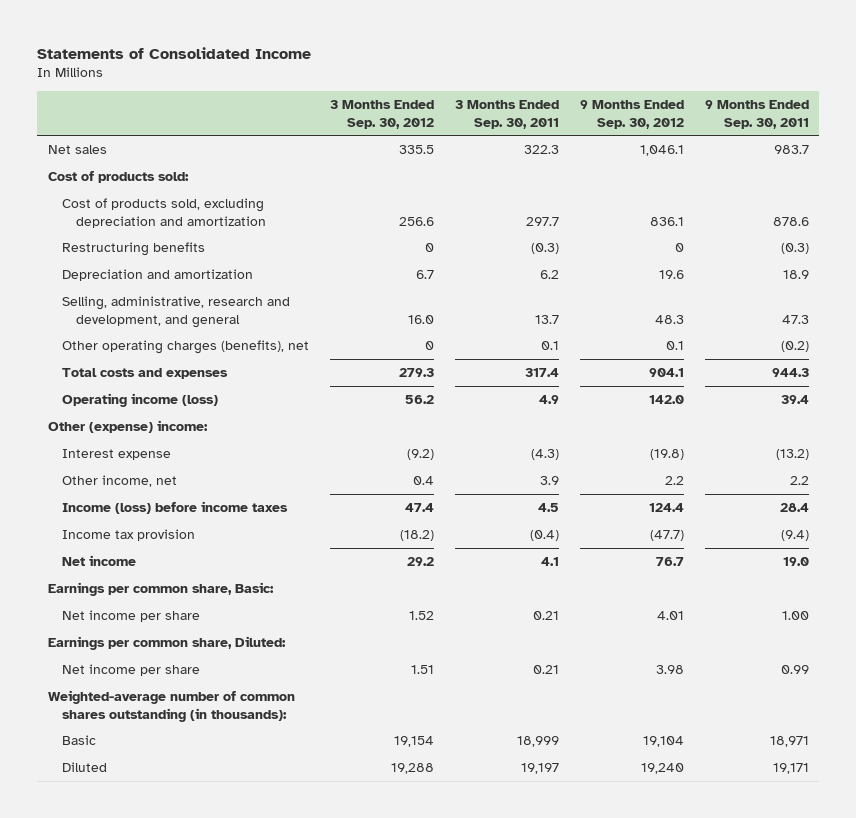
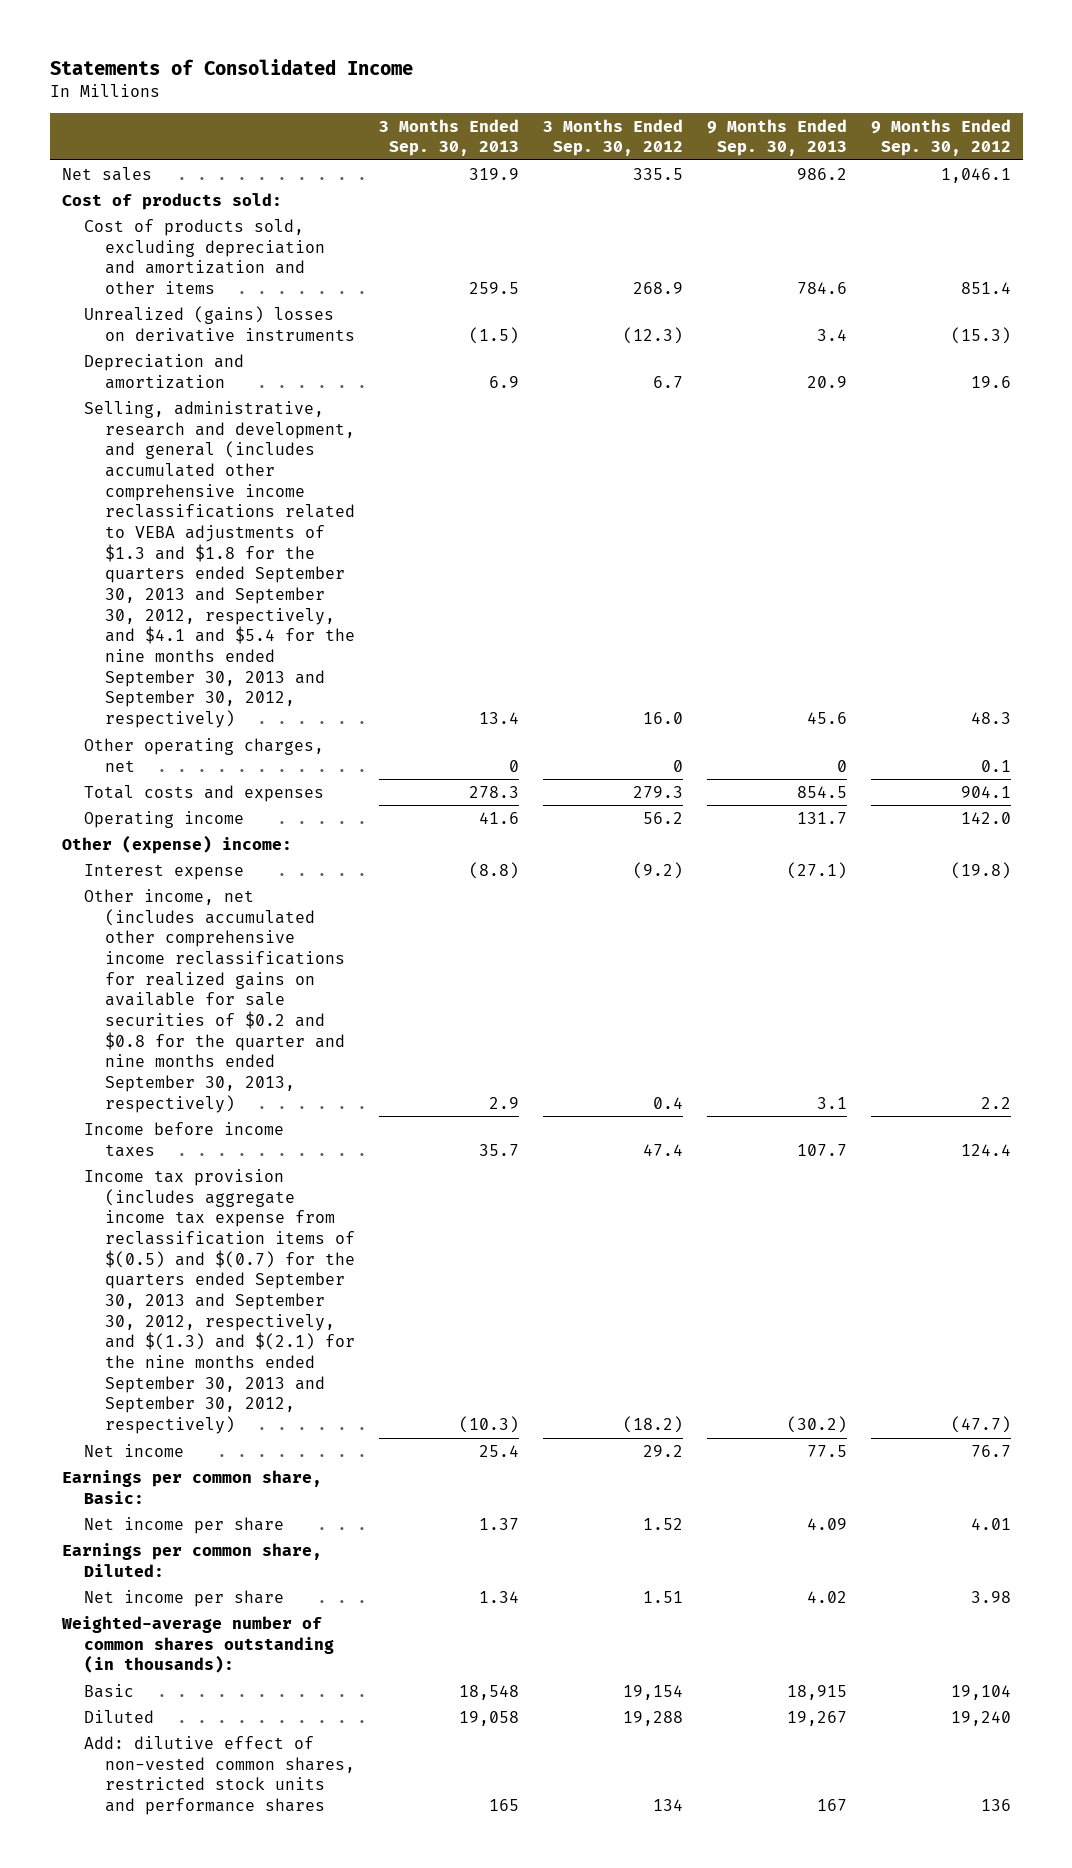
[454,99,559,129] 3 Months Ended Sep. 30, 2011 -> none
[704,99,809,129] 9 Months Ended Sep. 30, 2011 -> none
none -> [379,118,520,157] 3 Months Ended Sep. 30, 2013
none -> [706,118,847,157] 9 Months Ended Sep. 30, 2013
[61,242,205,257] Restructuring benefits -> none
[61,198,266,228] Cost of products sold, excluding depreciation and amortization -> [83,218,326,294] Cost of products sold, excluding depreciation and amortization and other items
[398,216,434,226] 256.6 -> [632,281,683,294] 268.9
[649,216,684,226] 836.1 -> [960,281,1011,294] 851.4
none -> [83,305,356,342] Unrealized (gains) losses on derivative instruments
[61,296,290,328] Selling, administrative, research and development, and general -> [83,400,356,728] Selling, administrative, research and development, and general (includes accumulated other comprehensive income reclassifications related to VEBA adjustments of $1.3 and $1.8 for the quarters ended September 30, 2013 and September 30, 2012, respectively, and $4.1 and $5.4 for the nine months ended September 30, 2013 and September 30, 2012, respectively)
[61,340,309,355] Other operating charges (benefits), net -> [83,737,324,772] Other operating charges, net
[61,393,218,408] Operating income (loss) -> [83,810,244,828] Operating income
[61,475,177,488] Other income, net -> [83,888,346,1113] Other income, net (includes accumulated other comprehensive income reclassifications for realized gains on available for sale securities of $0.2 and $0.8 for the quarter and nine months ended September 30, 2013, respectively)
[61,501,288,515] Income (loss) before income taxes -> [83,1121,284,1157] Income before income taxes
[61,529,195,542] Income tax provision -> [83,1168,356,1434] Income tax provision (includes aggregate income tax expense from reclassification items of $(0.5) and $(0.7) for the quarters ended September 30, 2013 and September 30, 2012, respectively, and $(1.3) and $(2.1) for the nine months ended September 30, 2013 and September 30, 2012, respectively)
none -> [83,1735,356,1815] Add: dilutive effect of non-vested common shares, restricted stock units and performance shares

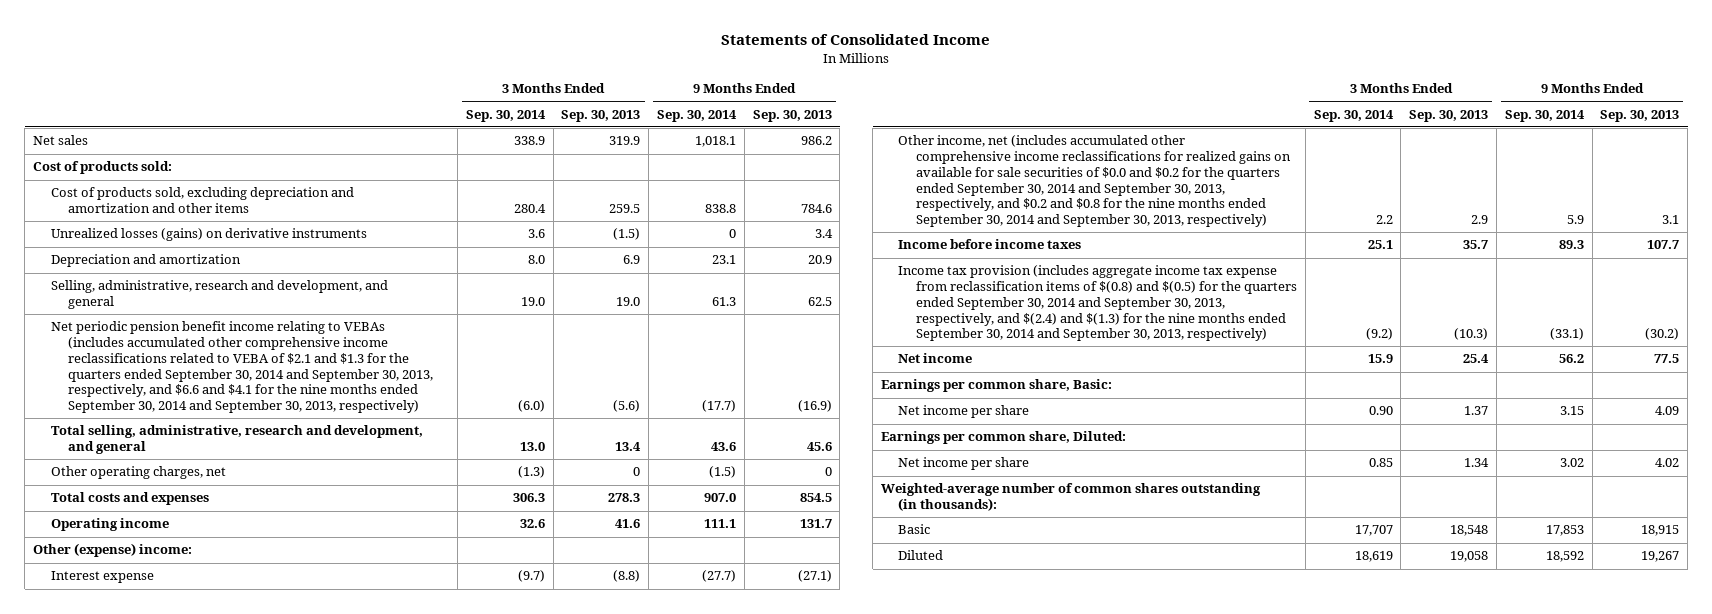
[542,118,683,157] 3 Months Ended Sep. 30, 2012 -> none
[870,118,1011,157] 9 Months Ended Sep. 30, 2012 -> none
none -> [465,109,546,122] Sep. 30, 2014
none -> [657,109,738,122] Sep. 30, 2014
[83,305,356,342] Unrealized (gains) losses on derivative instruments -> [50,228,367,242] Unrealized losses (gains) on derivative instruments
none -> [50,280,388,310] Selling, administrative, research and development, and general
none -> [50,321,434,413] Net periodic pension benefit income relating to VEBAs (includes accumulated other comprehensive income reclassifications related to VEBA of $2.1 and $1.3 for the quarters ended September 30, 2014 and September 30, 2013, respectively, and $6.6 and $4.1 for the nine months ended September 30, 2014 and September 30, 2013, respectively)
[83,400,356,728] Selling, administrative, research and development, and general (includes accumulated other comprehensive income reclassifications related to VEBA adjustments of $1.3 and $1.8 for the quarters ended September 30, 2013 and September 30, 2012, respectively, and $4.1 and $5.4 for the nine months ended September 30, 2013 and September 30, 2012, respectively) -> [50,425,423,455] Total selling, administrative, research and development, and general
[83,888,346,1113] Other income, net (includes accumulated other comprehensive income reclassifications for realized gains on available for sale securities of $0.2 and $0.8 for the quarter and nine months ended September 30, 2013, respectively) -> [898,135,1292,227] Other income, net (includes accumulated other comprehensive income reclassifications for realized gains on available for sale securities of $0.0 and $0.2 for the quarters ended September 30, 2014 and September 30, 2013, respectively, and $0.2 and $0.8 for the nine months ended September 30, 2014 and September 30, 2013, respectively)
[83,1168,356,1434] Income tax provision (includes aggregate income tax expense from reclassification items of $(0.5) and $(0.7) for the quarters ended September 30, 2013 and September 30, 2012, respectively, and $(1.3) and $(2.1) for the nine months ended September 30, 2013 and September 30, 2012, respectively) -> [898,265,1298,342] Income tax provision (includes aggregate income tax expense from reclassification items of $(0.8) and $(0.5) for the quarters ended September 30, 2014 and September 30, 2013, respectively, and $(2.4) and $(1.3) for the nine months ended September 30, 2014 and September 30, 2013, respectively)
[83,1735,356,1815] Add: dilutive effect of non-vested common shares, restricted stock units and performance shares -> none

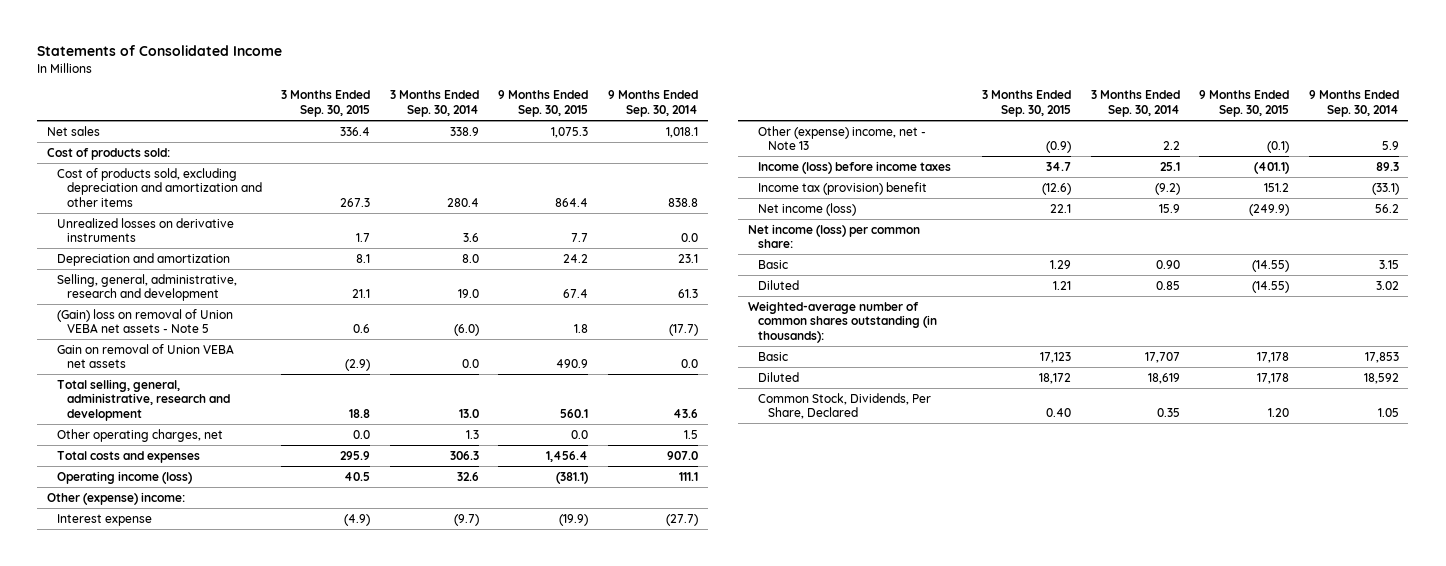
[561,109,641,122] Sep. 30, 2013 -> none
[752,109,832,122] Sep. 30, 2013 -> none
none -> [281,90,371,118] 3 Months Ended Sep. 30, 2015
none -> [498,90,589,118] 9 Months Ended Sep. 30, 2015
[50,228,367,242] Unrealized losses (gains) on derivative instruments -> [56,217,234,243] Unrealized losses on derivative instruments
[729,229,737,239] 0 -> [680,233,698,243] 0.0
[50,280,388,310] Selling, administrative, research and development, and general -> [56,273,237,302] Selling, general, administrative, research and development
[50,321,434,413] Net periodic pension benefit income relating to VEBAs (includes accumulated other comprehensive income reclassifications related to VEBA of $2.1 and $1.3 for the quarters ended September 30, 2014 and September 30, 2013, respectively, and $6.6 and $4.1 for the nine months ended September 30, 2014 and September 30, 2013, respectively) -> [56,308,233,334] (Gain) loss on removal of Union VEBA net assets - Note 5
none -> [56,343,234,369] Gain on removal of Union VEBA net assets
[50,425,423,455] Total selling, administrative, research and development, and general -> [56,378,230,422] Total selling, general, administrative, research and development
[517,466,545,479] (1.3) -> [465,429,479,439] 1.3
[709,466,737,479] (1.5) -> [683,429,698,439] 1.5
[50,518,169,532] Operating income -> [56,470,192,484] Operating income (loss)
[880,431,1126,445] Earnings per common share, Diluted: -> none
[898,135,1292,227] Other income, net (includes accumulated other comprehensive income reclassifications for realized gains on available for sale securities of $0.0 and $0.2 for the quarters ended September 30, 2014 and September 30, 2013, respectively, and $0.2 and $0.8 for the nine months ended September 30, 2014 and September 30, 2013, respectively) -> [757,125,926,151] Other (expense) income, net - Note 13
[898,239,1082,250] Income before income taxes -> [757,160,951,174] Income (loss) before income taxes
[898,265,1298,342] Income tax provision (includes aggregate income tax expense from reclassification items of $(0.8) and $(0.5) for the quarters ended September 30, 2014 and September 30, 2013, respectively, and $(2.4) and $(1.3) for the nine months ended September 30, 2014 and September 30, 2013, respectively) -> [757,181,927,195] Income tax (provision) benefit
[898,353,973,364] Net income -> [757,202,856,216] Net income (loss)
[880,379,1112,393] Earnings per common share, Basic: -> [747,223,920,249] Net income (loss) per common share:
[898,405,1030,419] Net income per share -> [757,259,788,269] Basic
[898,457,1030,471] Net income per share -> [757,279,799,290] Diluted
none -> [757,392,931,420] Common Stock, Dividends, Per Share, Declared

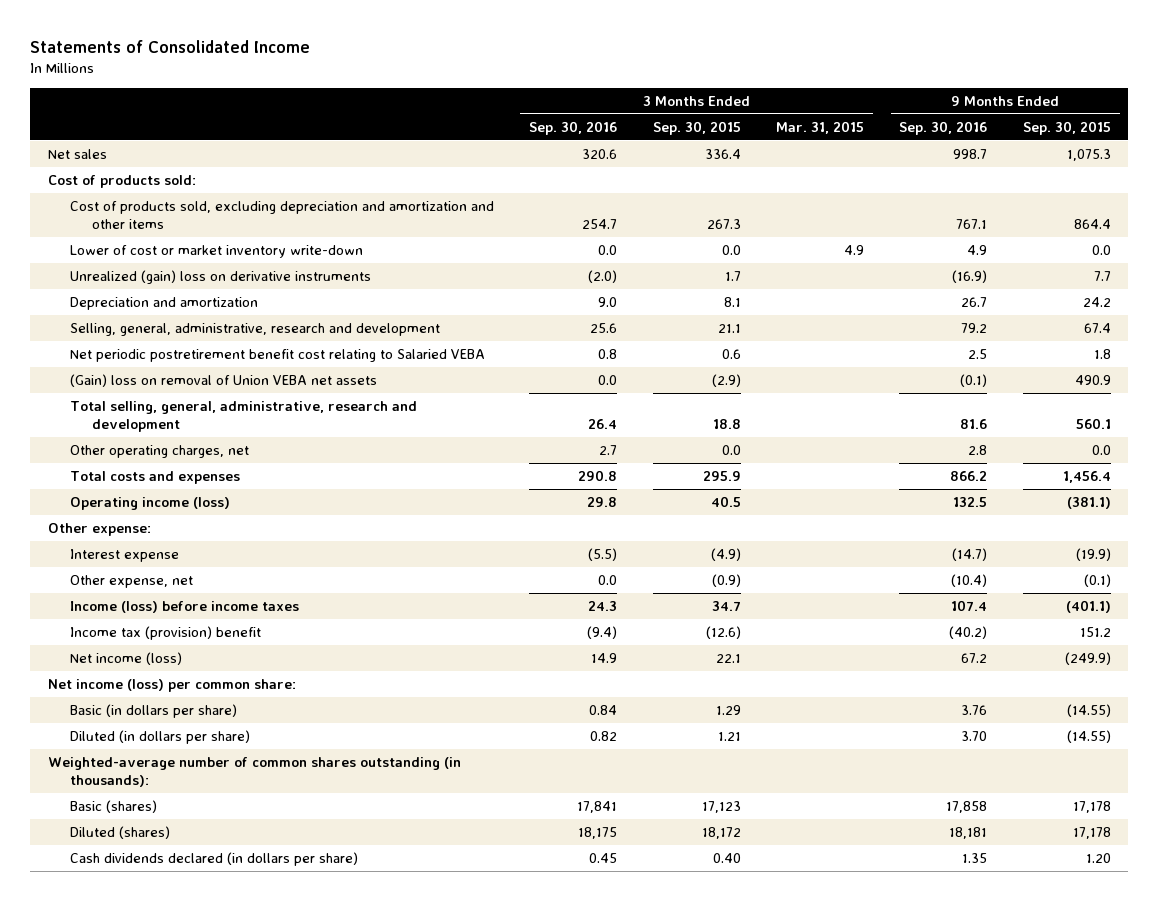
[389,90,479,118] 3 Months Ended Sep. 30, 2014 -> none
[607,90,698,118] 9 Months Ended Sep. 30, 2014 -> none
none -> [529,120,618,135] Sep. 30, 2016
none -> [776,120,865,134] Mar. 31, 2015
none -> [899,120,988,135] Sep. 30, 2016
none -> [69,244,363,258] Lower of cost or market inventory write-down
[56,217,234,243] Unrealized losses on derivative instruments -> [69,269,371,284] Unrealized (gain) loss on derivative instruments
[56,308,233,334] (Gain) loss on removal of Union VEBA net assets - Note 5 -> [69,348,485,362] Net periodic postretirement benefit cost relating to Salaried VEBA
[56,343,234,369] Gain on removal of Union VEBA net assets -> [69,373,377,387] (Gain) loss on removal of Union VEBA net assets
[46,491,185,505] Other (expense) income: -> [47,522,151,536] Other expense:
[757,125,926,151] Other (expense) income, net - Note 13 -> [69,574,193,588] Other expense, net
[757,259,788,269] Basic -> [69,703,237,718] Basic (in dollars per share)
[757,279,799,290] Diluted -> [69,729,250,744] Diluted (in dollars per share)
[757,351,788,361] Basic -> [69,799,157,813] Basic (shares)
[757,371,799,382] Diluted -> [69,825,170,839] Diluted (shares)
[757,392,931,420] Common Stock, Dividends, Per Share, Declared -> [69,851,358,866] Cash dividends declared (in dollars per share)

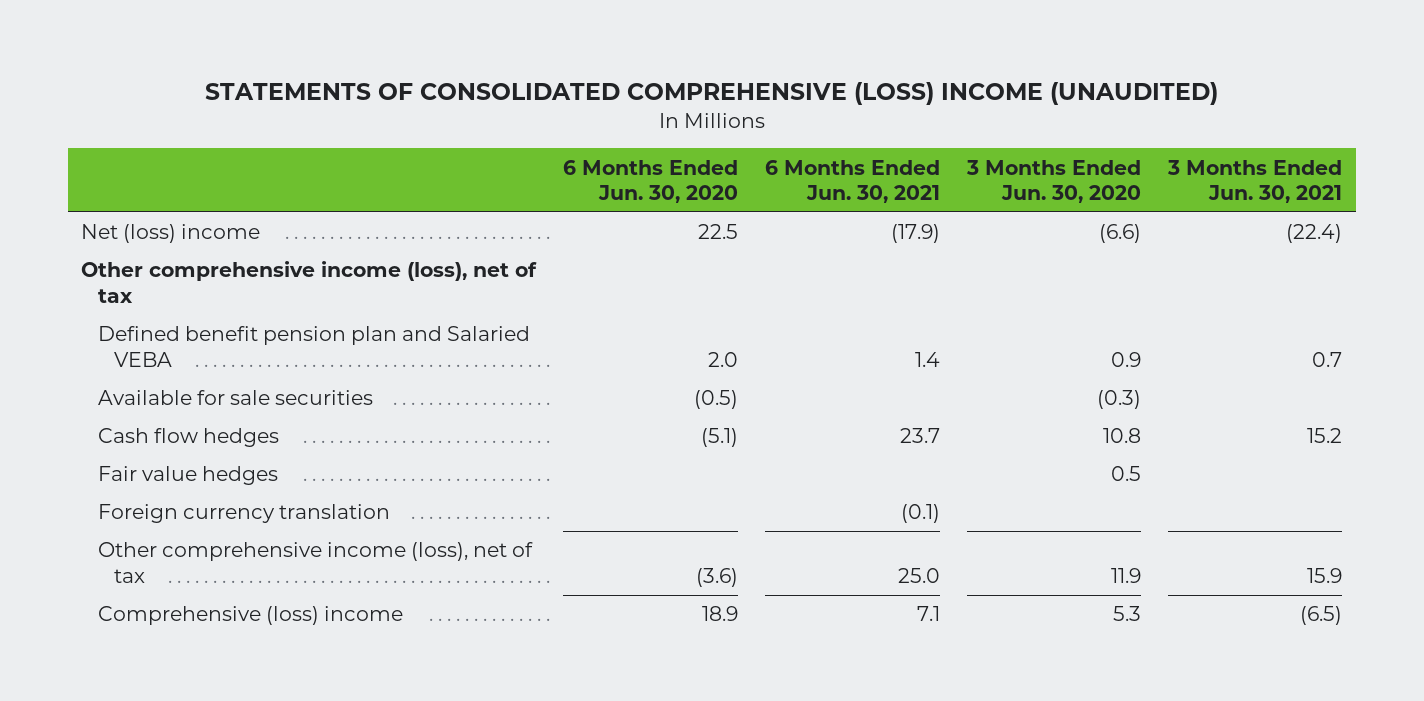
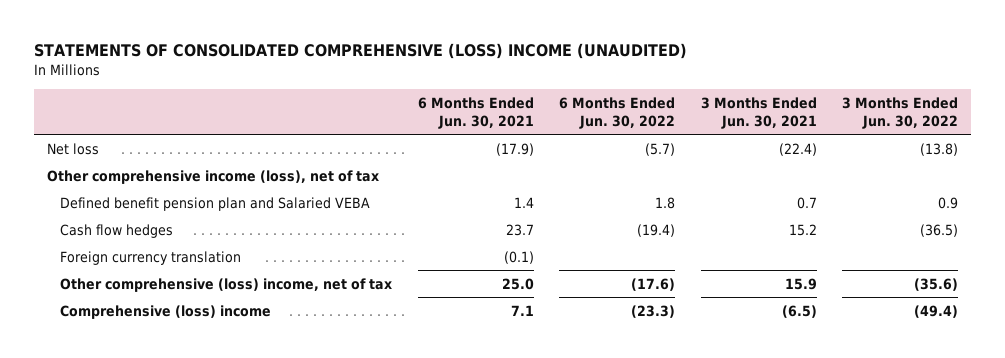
[563,159,739,204] 6 Months Ended Jun. 30, 2020 -> none
[966,159,1142,204] 3 Months Ended Jun. 30, 2020 -> none
none -> [559,96,676,129] 6 Months Ended Jun. 30, 2022
none -> [842,96,959,129] 3 Months Ended Jun. 30, 2022
[81,224,261,244] Net (loss) income -> [46,142,99,155] Net loss
[97,390,373,406] Available for sale securities -> none
[97,466,278,486] Fair value hedges -> none
[97,542,533,583] Other comprehensive income (loss), net of tax -> [60,277,393,292] Other comprehensive (loss) income, net of tax

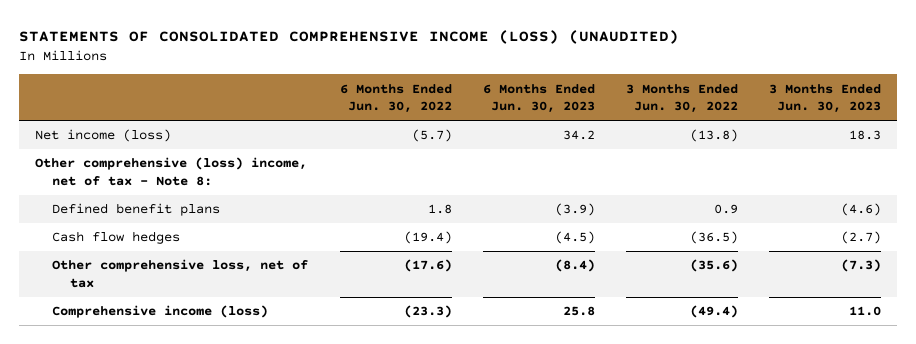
[34,43,688,60] STATEMENTS OF CONSOLIDATED COMPREHENSIVE (LOSS) INCOME (UNAUDITED) -> [19,30,680,45] STATEMENTS OF CONSOLIDATED COMPREHENSIVE INCOME (LOSS) (UNAUDITED)
[417,96,534,129] 6 Months Ended Jun. 30, 2021 -> none
[700,96,817,129] 3 Months Ended Jun. 30, 2021 -> none
none -> [482,83,595,114] 6 Months Ended Jun. 30, 2023
none -> [769,83,882,114] 3 Months Ended Jun. 30, 2023
[46,142,99,155] Net loss -> [34,129,171,143] Net income (loss)
[46,169,379,184] Other comprehensive income (loss), net of tax -> [34,157,307,186] Other comprehensive (loss) income, net of tax - Note 8:
[60,196,371,211] Defined benefit pension plan and Salaried VEBA -> [52,203,221,217] Defined benefit plans
[60,250,242,265] Foreign currency translation -> none
[60,277,393,292] Other comprehensive (loss) income, net of tax -> [52,259,309,288] Other comprehensive loss, net of tax
[60,304,272,319] Comprehensive (loss) income -> [52,305,269,319] Comprehensive income (loss)

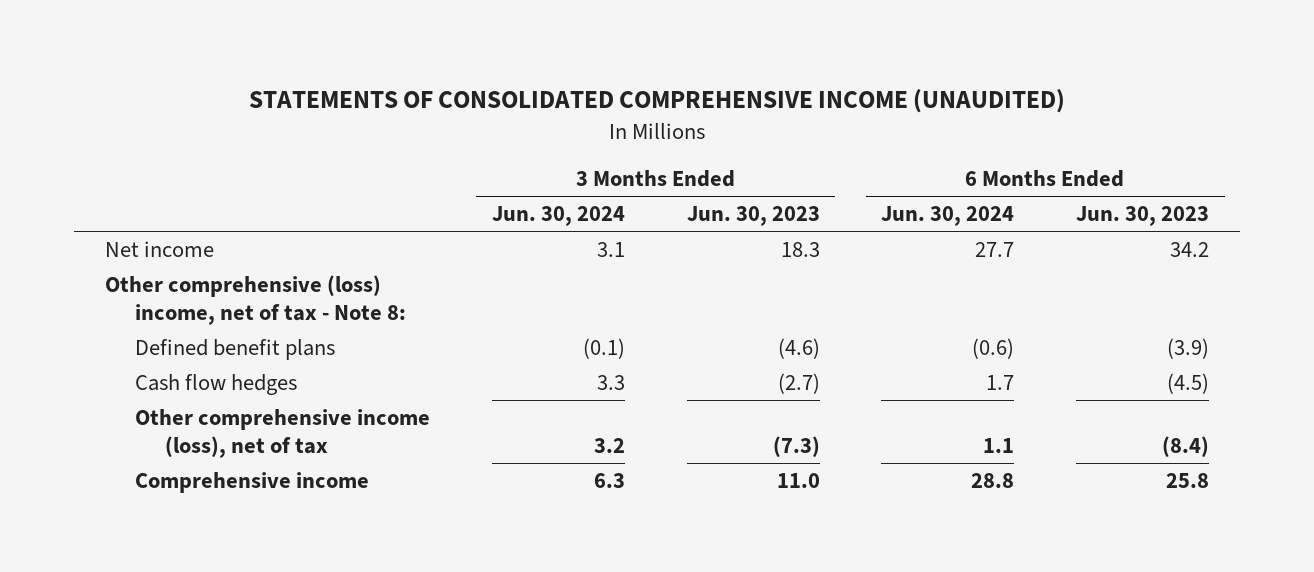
[19,30,680,45] STATEMENTS OF CONSOLIDATED COMPREHENSIVE INCOME (LOSS) (UNAUDITED) -> [249,89,1066,114] STATEMENTS OF CONSOLIDATED COMPREHENSIVE INCOME (UNAUDITED)
[339,83,452,114] 6 Months Ended Jun. 30, 2022 -> none
[626,83,739,114] 3 Months Ended Jun. 30, 2022 -> none
none -> [491,206,625,227] Jun. 30, 2024
none -> [881,206,1015,227] Jun. 30, 2024
[34,129,171,143] Net income (loss) -> [104,240,214,257] Net income
[52,259,309,288] Other comprehensive loss, net of tax -> [134,408,430,458] Other comprehensive income (loss), net of tax
[52,305,269,319] Comprehensive income (loss) -> [134,471,369,493] Comprehensive income

